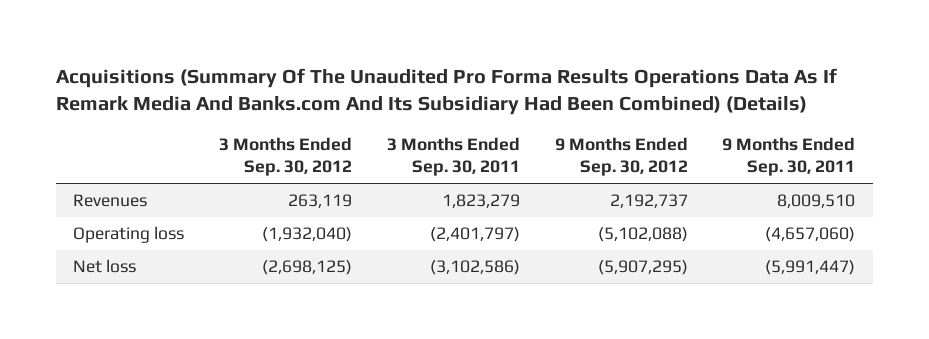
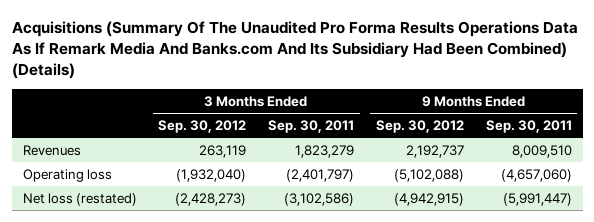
[73,259,137,274] Net loss -> [22,192,137,206] Net loss (restated)
[262,260,353,276] (2,698,125) -> [175,192,247,206] (2,428,273)
[597,260,688,276] (5,907,295) -> [393,192,464,206] (4,942,915)

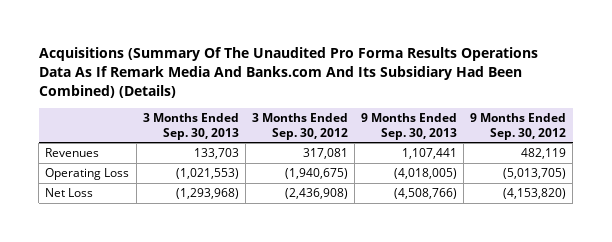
[268,120,355,134] Sep. 30, 2011 -> none
[485,120,572,134] Sep. 30, 2011 -> none
none -> [142,113,239,140] 3 Months Ended Sep. 30, 2013
none -> [361,113,458,140] 9 Months Ended Sep. 30, 2013
[199,144,247,158] 263,119 -> [302,148,348,160] 317,081
[405,144,464,158] 2,192,737 -> [521,148,567,160] 482,119
[22,168,112,182] Operating loss -> [45,168,130,181] Operating Loss
[176,168,247,182] (1,932,040) -> [284,168,348,180] (1,940,675)
[393,168,464,182] (5,102,088) -> [503,168,567,180] (5,013,705)
[22,192,137,206] Net loss (restated) -> [45,188,94,198] Net Loss
[175,192,247,206] (2,428,273) -> [284,188,348,200] (2,436,908)
[393,192,464,206] (4,942,915) -> [503,188,567,200] (4,153,820)

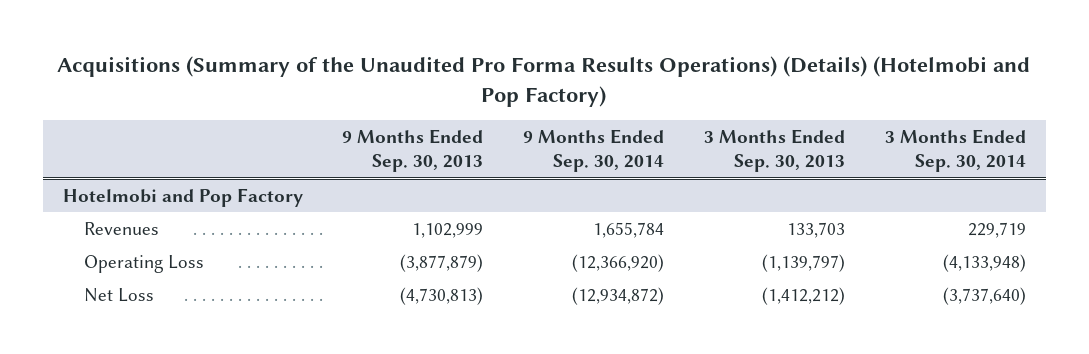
[38,46,538,98] Acquisitions (Summary Of The Unaudited Pro Forma Results Operations Data As If Remark Media And Banks.com And Its Subsidiary Had Been Combined) (Details) -> [57,56,1031,107] Acquisitions (Summary of the Unaudited Pro Forma Results Operations) (Details) (Hotelmobi and Pop Factory)
[251,113,348,140] 3 Months Ended Sep. 30, 2012 -> none
[470,113,567,140] 9 Months Ended Sep. 30, 2012 -> none
none -> [523,129,665,173] 9 Months Ended Sep. 30, 2014
none -> [884,129,1026,173] 3 Months Ended Sep. 30, 2014
none -> [62,187,303,207] Hotelmobi and Pop Factory
[402,148,458,160] 1,107,441 -> [412,222,484,238] 1,102,999
[175,168,239,180] (1,021,553) -> [762,253,846,272] (1,139,797)
[394,168,458,180] (4,018,005) -> [400,253,484,272] (3,877,879)
[175,188,239,200] (1,293,968) -> [762,286,846,305] (1,412,212)
[394,188,458,200] (4,508,766) -> [400,286,484,305] (4,730,813)

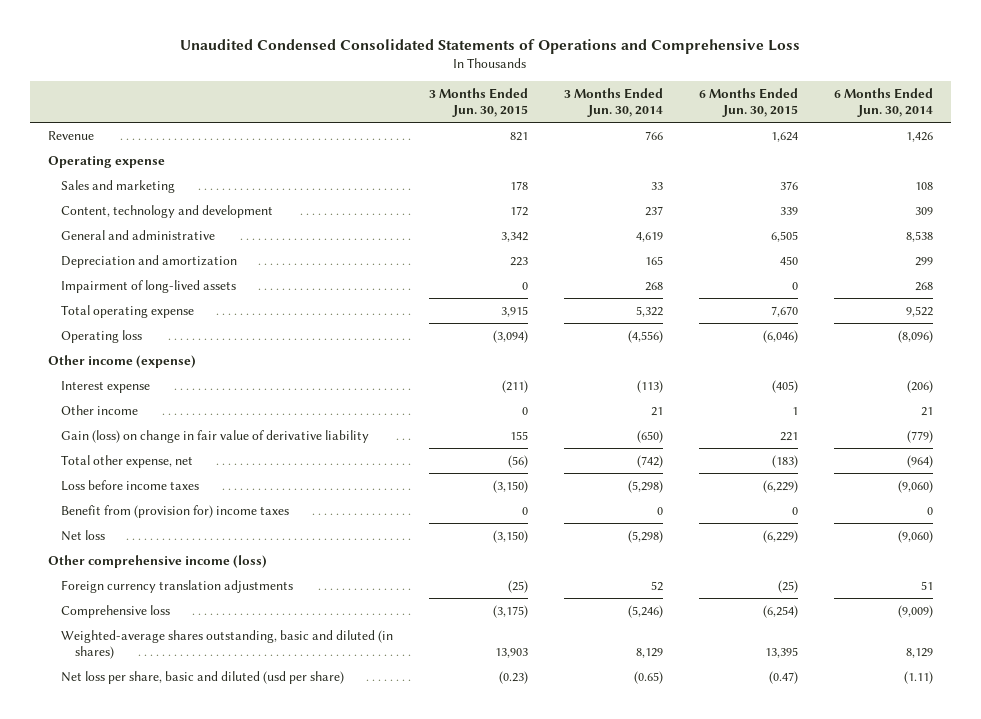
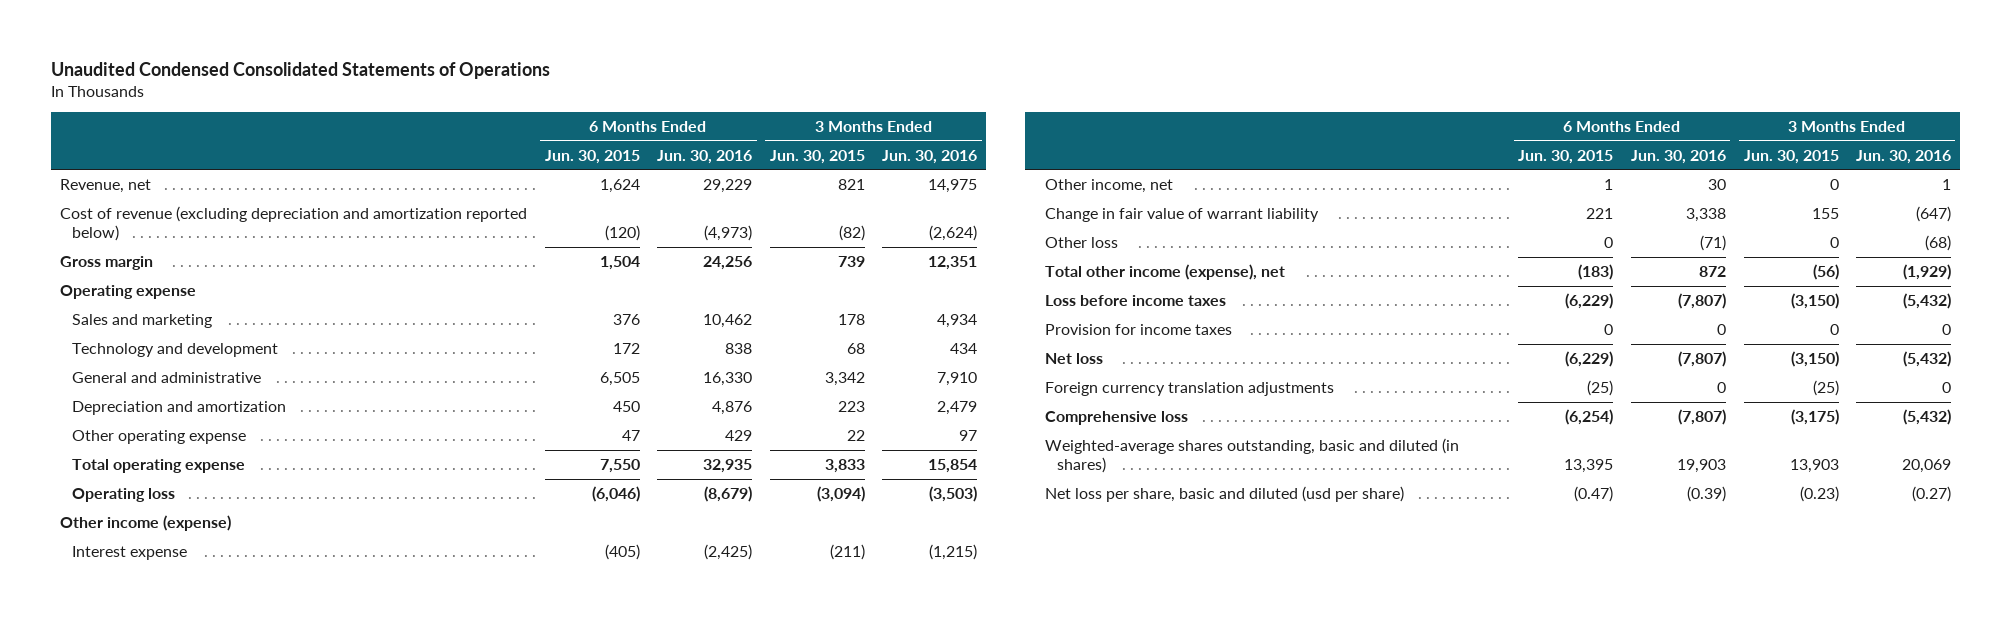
[180,39,801,55] Unaudited Condensed Consolidated Statements of Operations and Comprehensive Loss -> [51,61,551,79] Unaudited Condensed Consolidated Statements of Operations
[564,88,664,118] 3 Months Ended Jun. 30, 2014 -> none
[834,88,934,118] 6 Months Ended Jun. 30, 2014 -> none
none -> [657,149,753,164] Jun. 30, 2016
none -> [882,149,978,164] Jun. 30, 2016
[47,130,94,140] Revenue -> [60,178,152,193] Revenue, net
none -> [60,205,528,242] Cost of revenue (excluding depreciation and amortization reported below)
none -> [60,255,154,270] Gross margin
[61,204,274,218] Content, technology and development -> [71,342,278,357] Technology and development
[510,205,529,216] 172 -> [846,342,865,354] 68
[780,206,799,215] 339 -> [612,342,640,354] 172
[61,279,237,293] Impairment of long-lived assets -> none
none -> [71,429,246,444] Other operating expense
[501,305,529,317] 3,915 -> [824,458,865,473] 3,833
[771,305,799,317] 7,670 -> [599,458,640,473] 7,550
[61,404,139,415] Other income -> [1045,178,1174,193] Other income, net
[61,429,370,443] Gain (loss) on change in fair value of derivative liability -> [1045,207,1320,222] Change in fair value of warrant liability
none -> [1045,236,1119,248] Other loss
[61,454,194,468] Total other expense, net -> [1045,263,1286,280] Total other income (expense), net
[61,504,290,518] Benefit from (provision for) income taxes -> [1045,323,1233,335] Provision for income taxes
[47,554,267,568] Other comprehensive income (loss) -> none

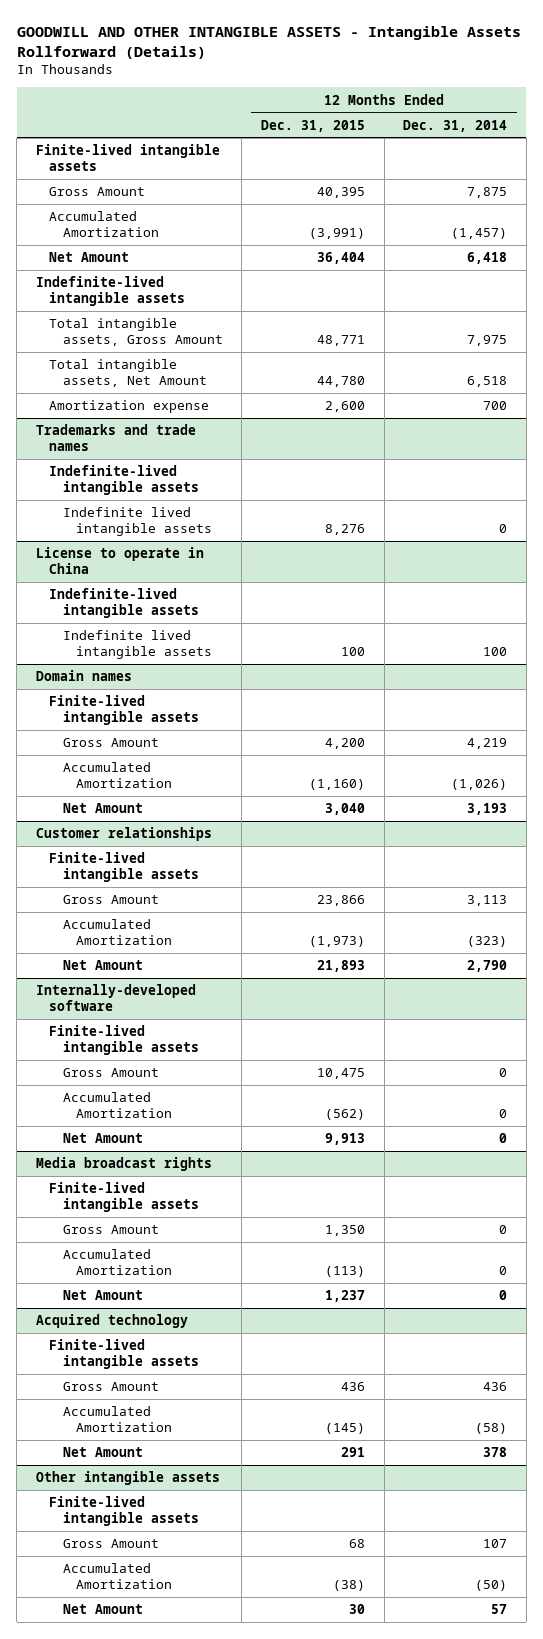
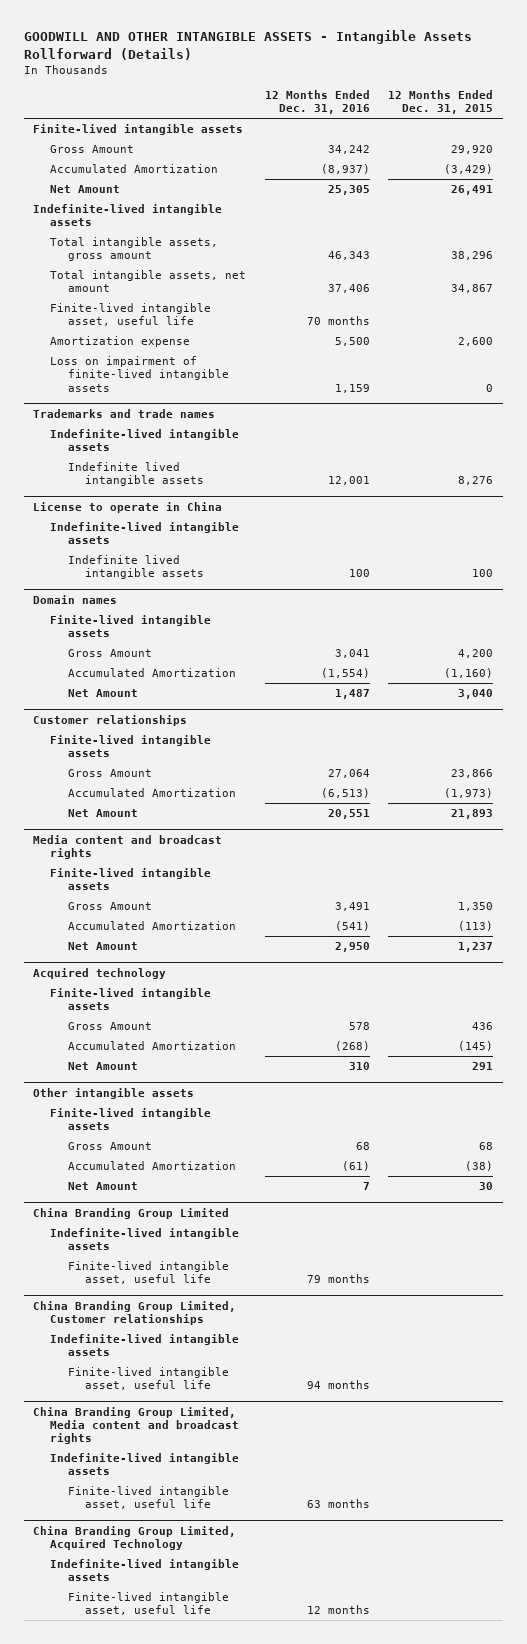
[403,119,508,132] Dec. 31, 2014 -> none
none -> [264,90,370,115] 12 Months Ended Dec. 31, 2016
[316,187,365,199] 40,395 -> [451,145,494,155] 29,920
[308,227,365,239] (3,991) -> [444,164,494,175] (3,429)
[316,252,365,265] 36,404 -> [451,185,494,196] 26,491
[49,318,223,346] Total intangible assets, Gross Amount -> [50,237,219,262] Total intangible assets, gross amount
[316,334,365,346] 48,771 -> [451,251,494,261] 38,296
[49,359,207,387] Total intangible assets, Net Amount -> [50,270,247,293] Total intangible assets, net amount
[316,375,365,387] 44,780 -> [451,284,494,294] 34,867
none -> [50,303,212,327] Finite-lived intangible asset, useful life
none -> [50,356,229,392] Loss on impairment of finite-lived intangible assets
[35,984,196,1011] Internally-developed software -> none
[49,1025,199,1055] Finite-lived intangible assets -> none
[62,1068,159,1078] Gross Amount -> none
[62,1092,173,1118] Accumulated Amortization -> none
[62,1133,143,1144] Net Amount -> none
[35,1157,212,1172] Media broadcast rights -> [33,834,223,859] Media content and broadcast rights
none -> [33,1207,230,1219] China Branding Group Limited
none -> [50,1228,240,1251] Indefinite-lived intangible assets
none -> [67,1261,229,1285] Finite-lived intangible asset, useful life
none -> [33,1300,237,1325] China Branding Group Limited, Customer relationships
none -> [50,1334,240,1357] Indefinite-lived intangible assets
none -> [67,1367,229,1391] Finite-lived intangible asset, useful life
none -> [33,1406,240,1445] China Branding Group Limited, Media content and broadcast rights
none -> [50,1453,240,1476] Indefinite-lived intangible assets
none -> [67,1486,229,1510] Finite-lived intangible asset, useful life
none -> [33,1525,237,1550] China Branding Group Limited, Acquired Technology
none -> [50,1559,240,1582] Indefinite-lived intangible assets
none -> [67,1592,229,1616] Finite-lived intangible asset, useful life

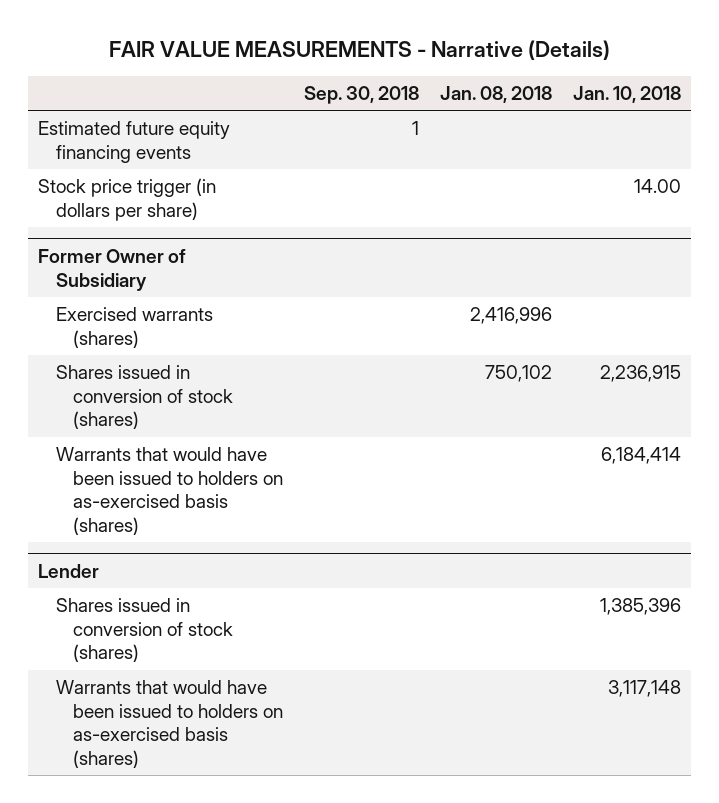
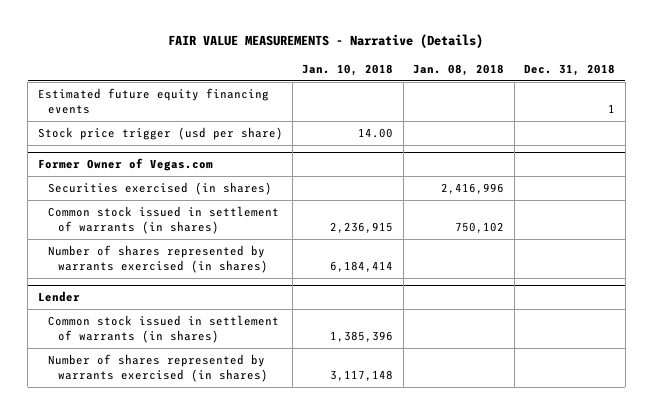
[303,85,419,104] Sep. 30, 2018 -> none
none -> [524,63,616,76] Dec. 31, 2018
[38,178,217,221] Stock price trigger (in dollars per share) -> [37,126,283,140] Stock price trigger (usd per share)
[38,248,187,291] Former Owner of Subsidiary -> [37,158,213,172] Former Owner of Vegas.com
[55,307,213,348] Exercised warrants (shares) -> [47,181,272,195] Securities exercised (in shares)
[55,365,233,430] Shares issued in conversion of stock (shares) -> [47,205,279,234] Common stock issued in settlement of warrants (in shares)
[55,447,283,536] Warrants that would have been issued to holders on as-exercised basis (shares) -> [47,244,268,273] Number of shares represented by warrants exercised (in shares)
[55,598,233,663] Shares issued in conversion of stock (shares) -> [47,314,279,343] Common stock issued in settlement of warrants (in shares)
[55,680,283,769] Warrants that would have been issued to holders on as-exercised basis (shares) -> [47,353,268,382] Number of shares represented by warrants exercised (in shares)

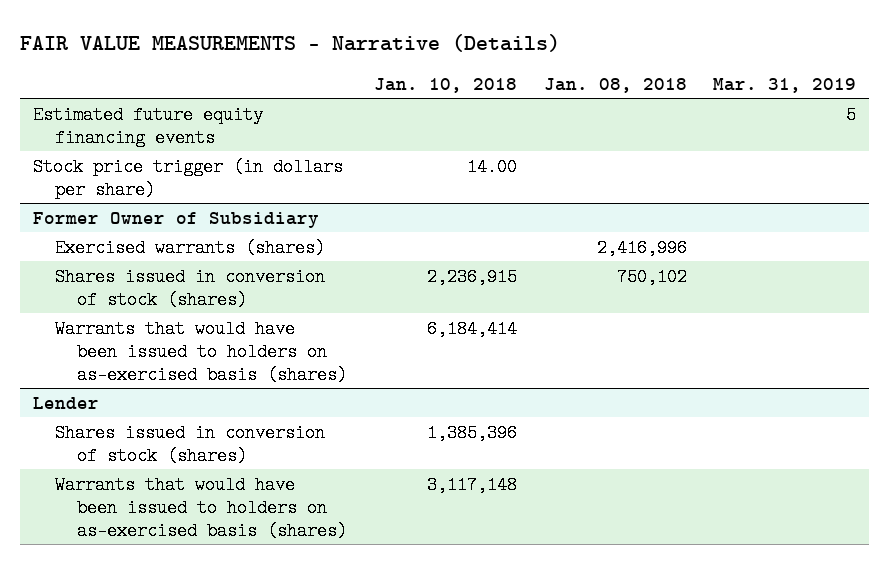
[524,63,616,76] Dec. 31, 2018 -> none
none -> [713,77,857,93] Mar. 31, 2019
[37,126,283,140] Stock price trigger (usd per share) -> [32,157,343,199] Stock price trigger (in dollars per share)
[37,158,213,172] Former Owner of Vegas.com -> [32,211,319,228] Former Owner of Subsidiary
[47,181,272,195] Securities exercised (in shares) -> [55,238,326,257] Exercised warrants (shares)
[47,205,279,234] Common stock issued in settlement of warrants (in shares) -> [55,267,326,309] Shares issued in conversion of stock (shares)
[47,244,268,273] Number of shares represented by warrants exercised (in shares) -> [55,319,348,384] Warrants that would have been issued to holders on as-exercised basis (shares)
[47,314,279,343] Common stock issued in settlement of warrants (in shares) -> [55,423,326,465] Shares issued in conversion of stock (shares)
[47,353,268,382] Number of shares represented by warrants exercised (in shares) -> [55,475,348,540] Warrants that would have been issued to holders on as-exercised basis (shares)

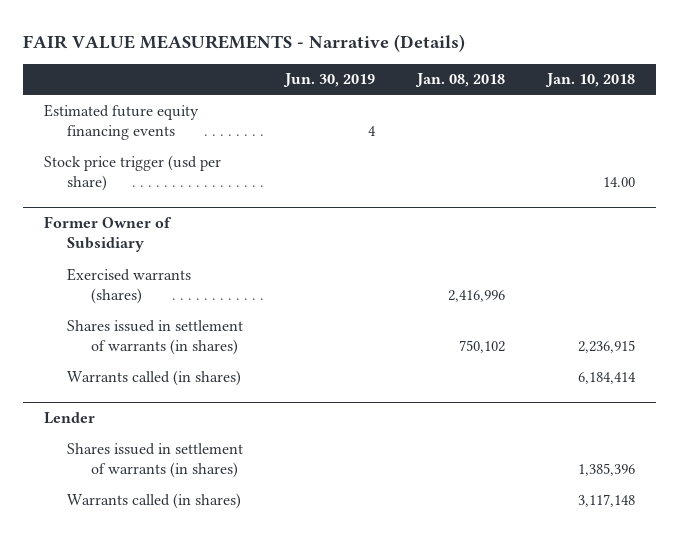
[713,77,857,93] Mar. 31, 2019 -> none
none -> [283,73,376,88] Jun. 30, 2019
[32,157,343,199] Stock price trigger (in dollars per share) -> [43,154,221,192] Stock price trigger (usd per share)
[55,267,326,309] Shares issued in conversion of stock (shares) -> [67,319,244,356] Shares issued in settlement of warrants (in shares)
[55,319,348,384] Warrants that would have been issued to holders on as-exercised basis (shares) -> [67,369,242,386] Warrants called (in shares)
[55,423,326,465] Shares issued in conversion of stock (shares) -> [67,442,244,479] Shares issued in settlement of warrants (in shares)
[55,475,348,540] Warrants that would have been issued to holders on as-exercised basis (shares) -> [67,492,242,509] Warrants called (in shares)

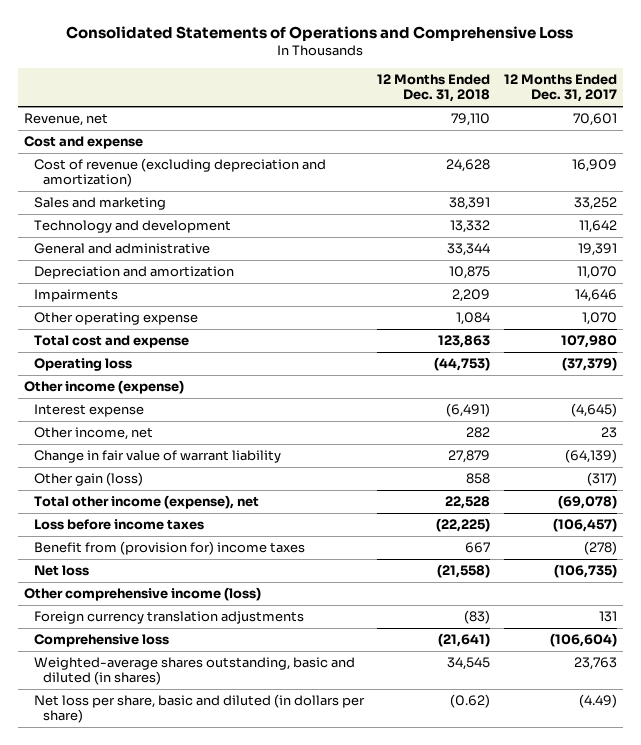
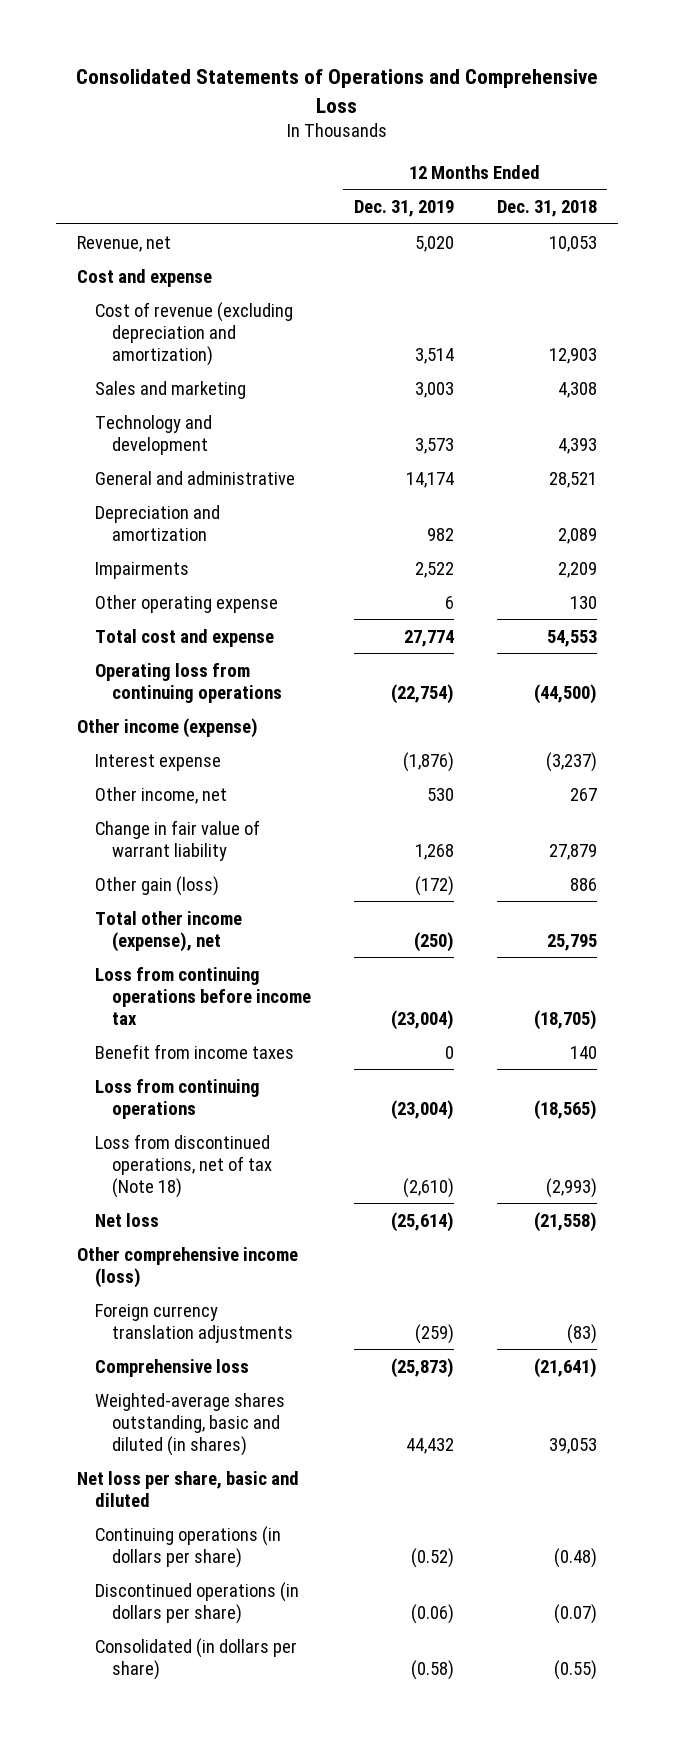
[503,74,617,103] 12 Months Ended Dec. 31, 2017 -> none
none -> [353,200,454,218] Dec. 31, 2019
[451,113,491,127] 79,110 -> [548,235,597,252] 10,053
[446,159,491,173] 24,628 -> [548,347,597,364] 12,903
[449,197,491,211] 38,391 -> [557,381,597,398] 4,308
[450,220,491,234] 13,332 -> [557,437,597,454] 4,393
[447,243,491,257] 33,344 -> [548,471,597,488] 28,521
[449,266,491,280] 10,875 -> [557,527,597,544] 2,089
[456,312,491,326] 1,084 -> [569,595,597,609] 130
[438,335,491,349] 123,863 -> [546,629,597,647] 54,553
[33,358,132,372] Operating loss -> [94,662,283,703] Operating loss from continuing operations
[434,357,491,372] (44,753) -> [533,683,597,704] (44,500)
[446,403,491,418] (6,491) -> [545,751,597,772] (3,237)
[466,427,491,439] 282 -> [569,787,597,801] 267
[466,473,491,485] 858 -> [569,877,597,891] 886
[445,496,491,510] 22,528 -> [546,933,597,951] 25,795
[33,519,204,531] Loss before income taxes -> [94,966,312,1025] Loss from continuing operations before income tax
[436,518,491,533] (22,225) -> [533,1009,597,1030] (18,705)
[33,541,305,556] Benefit from (provision for) income taxes -> [94,1043,294,1059] Benefit from income taxes
[465,542,491,554] 667 -> [569,1045,597,1059] 140
none -> [94,1078,260,1119] Loss from continuing operations
none -> [94,1133,273,1198] Loss from discontinued operations, net of tax (Note 18)
[447,657,491,671] 34,545 -> [548,1437,597,1454] 39,053
none -> [77,1470,300,1507] Net loss per share, basic and diluted
none -> [94,1525,281,1568] Continuing operations (in dollars per share)
none -> [94,1581,299,1624] Discontinued operations (in dollars per share)
[33,694,365,724] Net loss per share, basic and diluted (in dollars per share) -> [94,1637,297,1680] Consolidated (in dollars per share)
[450,694,491,709] (0.62) -> [553,1659,597,1680] (0.55)

